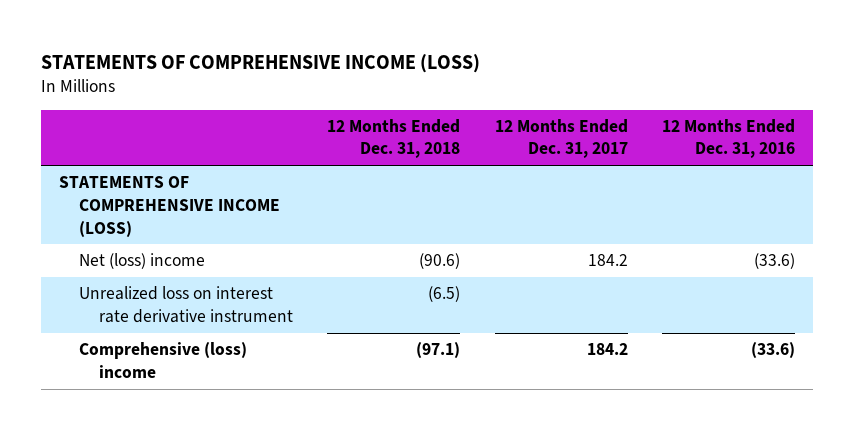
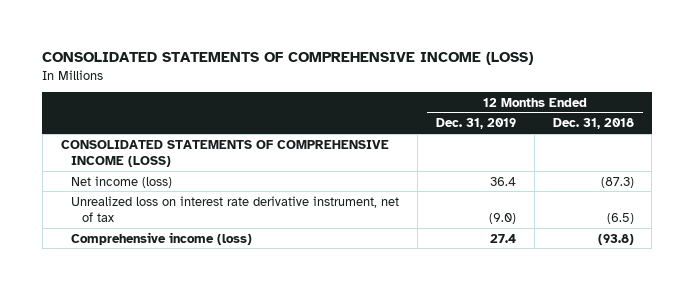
[41,53,481,73] STATEMENTS OF COMPREHENSIVE INCOME (LOSS) -> [42,52,534,66] CONSOLIDATED STATEMENTS OF COMPREHENSIVE INCOME (LOSS)
[494,118,628,159] 12 Months Ended Dec. 31, 2017 -> none
[662,118,796,159] 12 Months Ended Dec. 31, 2016 -> none
none -> [435,118,516,130] Dec. 31, 2019
[58,176,280,237] STATEMENTS OF COMPREHENSIVE INCOME (LOSS) -> [60,139,389,168] CONSOLIDATED STATEMENTS OF COMPREHENSIVE INCOME (LOSS)
[78,253,205,270] Net (loss) income -> [71,175,173,188] Net income (loss)
[419,253,461,270] (90.6) -> [600,176,634,188] (87.3)
[78,286,293,323] Unrealized loss on interest rate derivative instrument -> [71,195,400,223] Unrealized loss on interest rate derivative instrument, net of tax
[78,342,247,378] Comprehensive (loss) income -> [71,231,253,245] Comprehensive income (loss)
[416,342,461,359] (97.1) -> [597,233,634,245] (93.8)

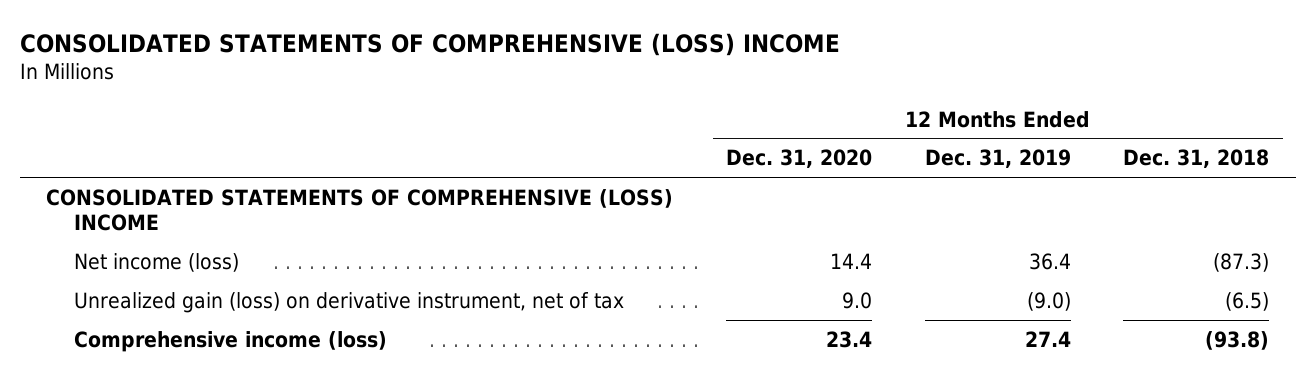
[42,52,534,66] CONSOLIDATED STATEMENTS OF COMPREHENSIVE INCOME (LOSS) -> [19,32,840,56] CONSOLIDATED STATEMENTS OF COMPREHENSIVE (LOSS) INCOME
none -> [725,149,872,169] Dec. 31, 2020
[60,139,389,168] CONSOLIDATED STATEMENTS OF COMPREHENSIVE INCOME (LOSS) -> [46,188,674,232] CONSOLIDATED STATEMENTS OF COMPREHENSIVE (LOSS) INCOME
[71,195,400,223] Unrealized loss on interest rate derivative instrument, net of tax -> [73,291,624,313] Unrealized gain (loss) on derivative instrument, net of tax

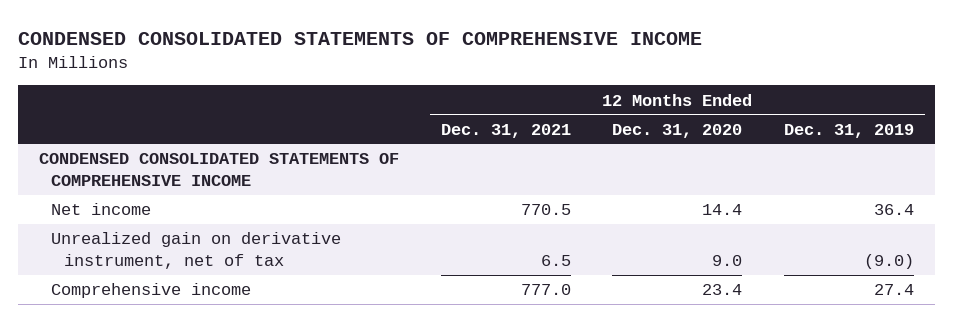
[19,32,840,56] CONSOLIDATED STATEMENTS OF COMPREHENSIVE (LOSS) INCOME -> [18,31,703,45] CONDENSED CONSOLIDATED STATEMENTS OF COMPREHENSIVE INCOME
[1123,149,1270,169] Dec. 31, 2018 -> none
none -> [440,123,571,138] Dec. 31, 2021
[46,188,674,232] CONSOLIDATED STATEMENTS OF COMPREHENSIVE (LOSS) INCOME -> [38,153,399,187] CONDENSED CONSOLIDATED STATEMENTS OF COMPREHENSIVE INCOME
[73,252,239,272] Net income (loss) -> [51,203,152,216] Net income
[73,291,624,313] Unrealized gain (loss) on derivative instrument, net of tax -> [51,232,342,270] Unrealized gain on derivative instrument, net of tax
[73,330,387,352] Comprehensive income (loss) -> [51,283,252,299] Comprehensive income

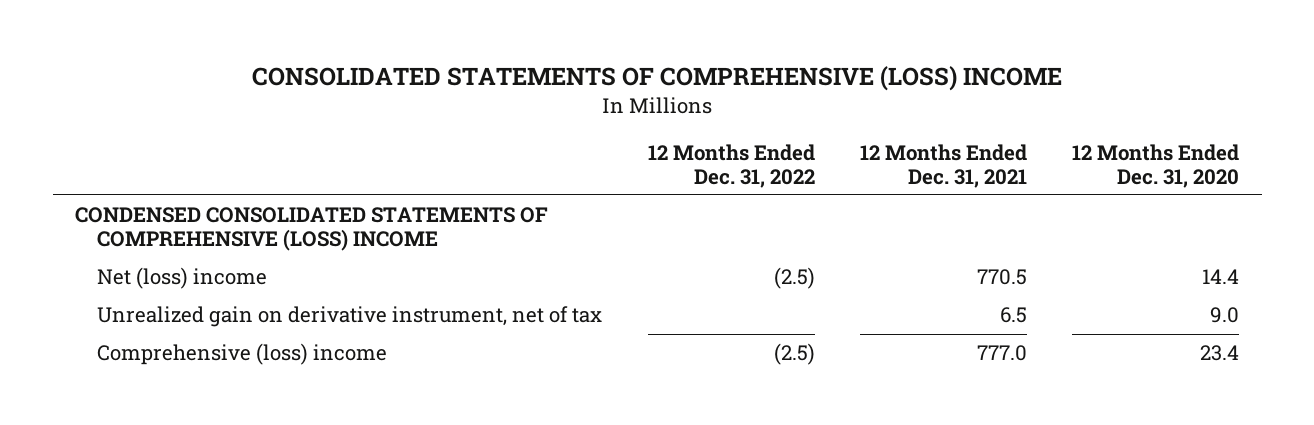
[18,31,703,45] CONDENSED CONSOLIDATED STATEMENTS OF COMPREHENSIVE INCOME -> [252,65,1063,91] CONSOLIDATED STATEMENTS OF COMPREHENSIVE (LOSS) INCOME
[784,123,915,138] Dec. 31, 2019 -> none
none -> [647,143,815,188] 12 Months Ended Dec. 31, 2022
[38,153,399,187] CONDENSED CONSOLIDATED STATEMENTS OF COMPREHENSIVE INCOME -> [75,207,549,252] CONDENSED CONSOLIDATED STATEMENTS OF COMPREHENSIVE (LOSS) INCOME
[51,203,152,216] Net income -> [97,267,268,290] Net (loss) income
[51,283,252,299] Comprehensive income -> [97,343,388,366] Comprehensive (loss) income

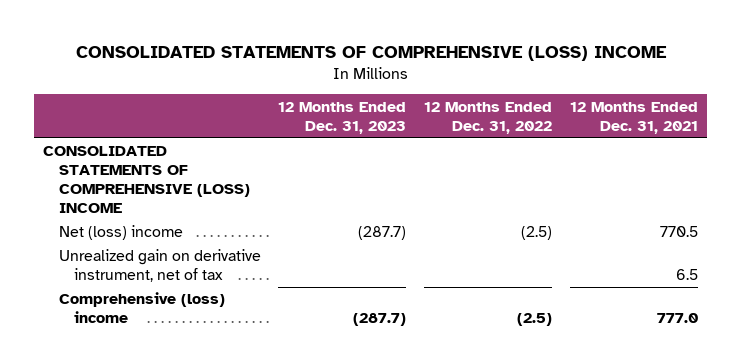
[1072,143,1240,188] 12 Months Ended Dec. 31, 2020 -> none
none -> [278,101,407,134] 12 Months Ended Dec. 31, 2023
[75,207,549,252] CONDENSED CONSOLIDATED STATEMENTS OF COMPREHENSIVE (LOSS) INCOME -> [43,146,250,214] CONSOLIDATED STATEMENTS OF COMPREHENSIVE (LOSS) INCOME

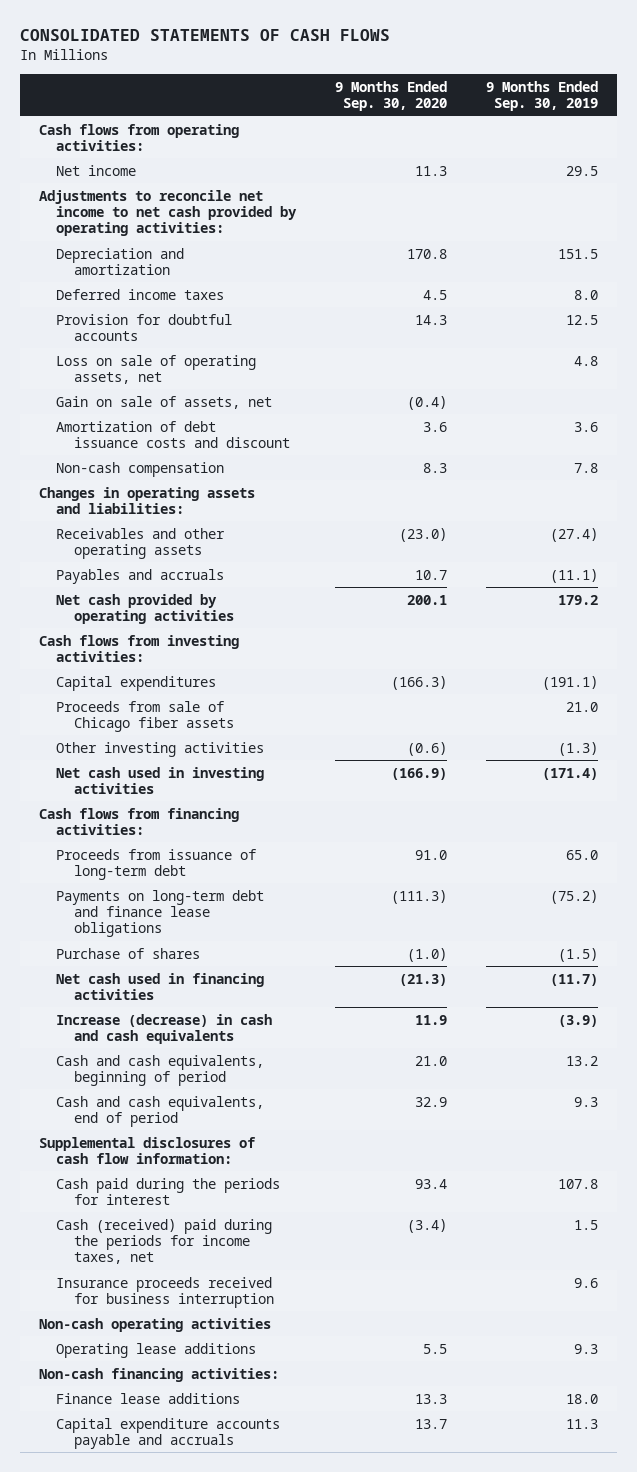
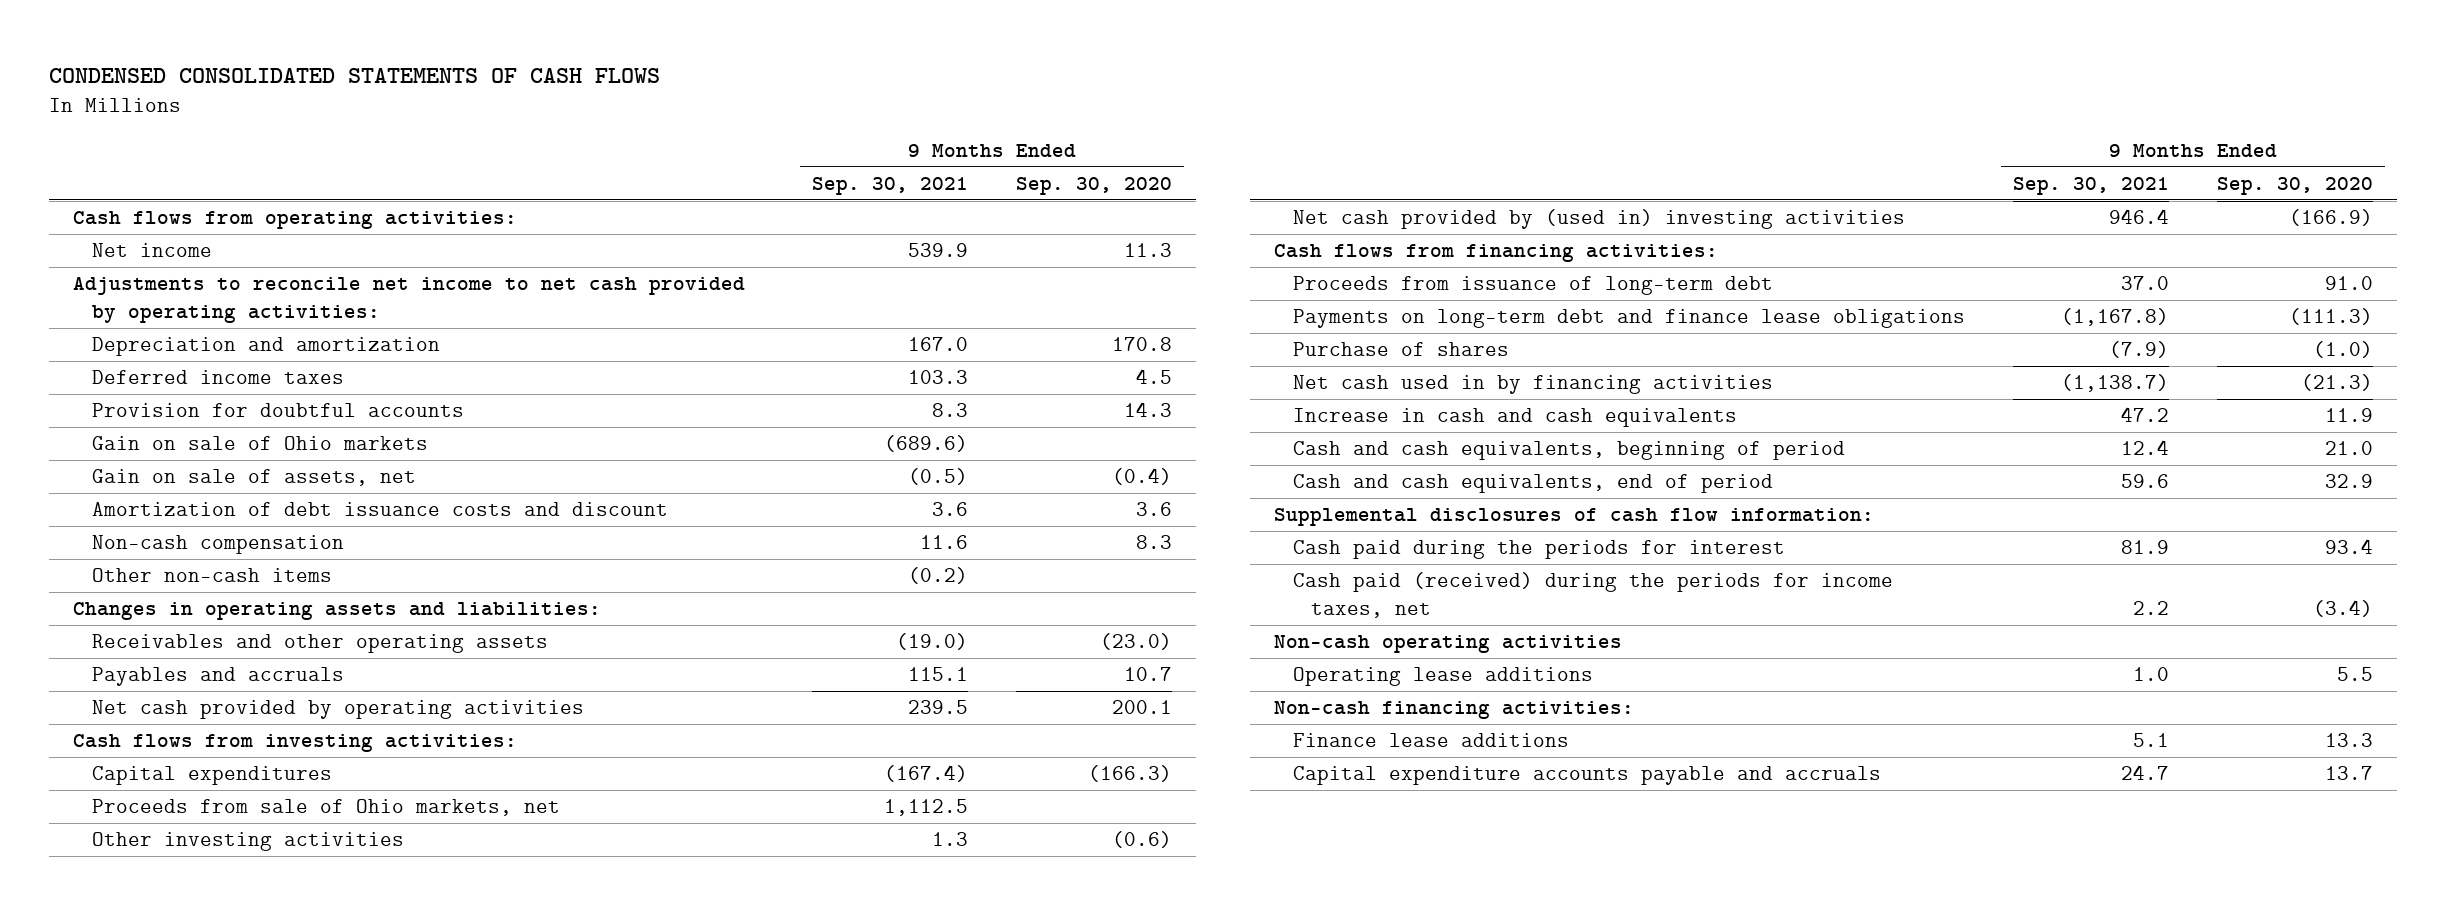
[19,29,390,42] CONSOLIDATED STATEMENTS OF CASH FLOWS -> [49,67,661,83] CONDENSED CONSOLIDATED STATEMENTS OF CASH FLOWS
[485,80,598,111] 9 Months Ended Sep. 30, 2019 -> none
none -> [811,176,968,195] Sep. 30, 2021
[56,354,257,384] Loss on sale of operating assets, net -> none
none -> [91,436,428,451] Gain on sale of Ohio markets
none -> [91,568,332,583] Other non-cash items
[56,700,234,732] Proceeds from sale of Chicago fiber assets -> none
none -> [91,799,560,817] Proceeds from sale of Ohio markets, net
[56,766,265,794] Net cash used in investing activities -> [1292,209,1905,230] Net cash provided by (used in) investing activities
[56,972,265,1000] Net cash used in financing activities -> [1292,375,1773,395] Net cash used in by financing activities
[56,1013,273,1044] Increase (decrease) in cash and cash equivalents -> [1292,408,1737,428] Increase in cash and cash equivalents
[56,1276,274,1308] Insurance proceeds received for business interruption -> none
[56,1218,273,1264] Cash (received) paid during the periods for income taxes, net -> [1292,572,1893,618] Cash paid (received) during the periods for income taxes, net

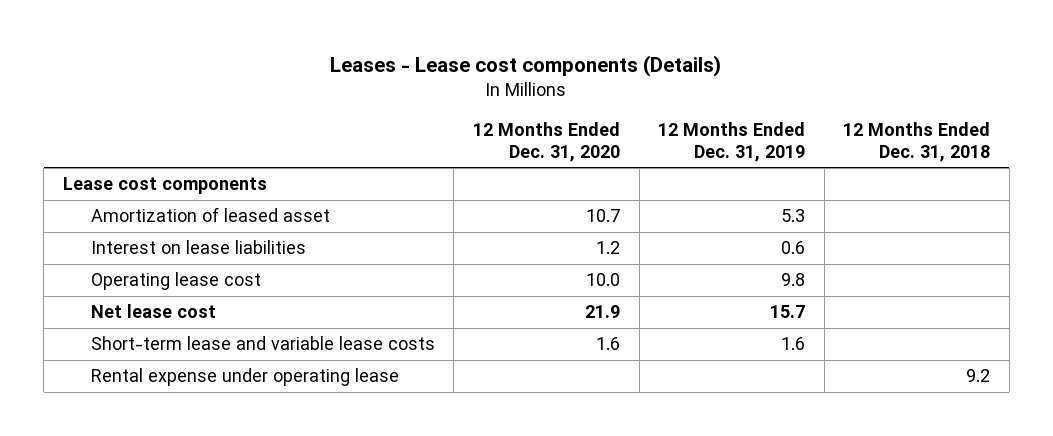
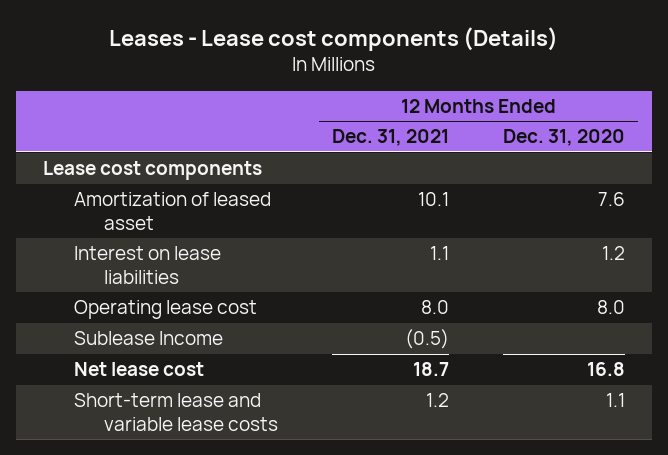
[658,122,806,162] 12 Months Ended Dec. 31, 2019 -> none
[843,122,991,162] 12 Months Ended Dec. 31, 2018 -> none
none -> [332,129,450,147] Dec. 31, 2021
[586,209,621,223] 10.7 -> [597,192,625,207] 7.6
[90,368,399,387] Rental expense under operating lease -> none
[586,273,621,287] 10.0 -> [596,300,625,315] 8.0
none -> [73,331,223,346] Sublease Income
[585,305,621,319] 21.9 -> [586,362,625,377] 16.8
[596,337,621,351] 1.6 -> [605,393,625,408] 1.1

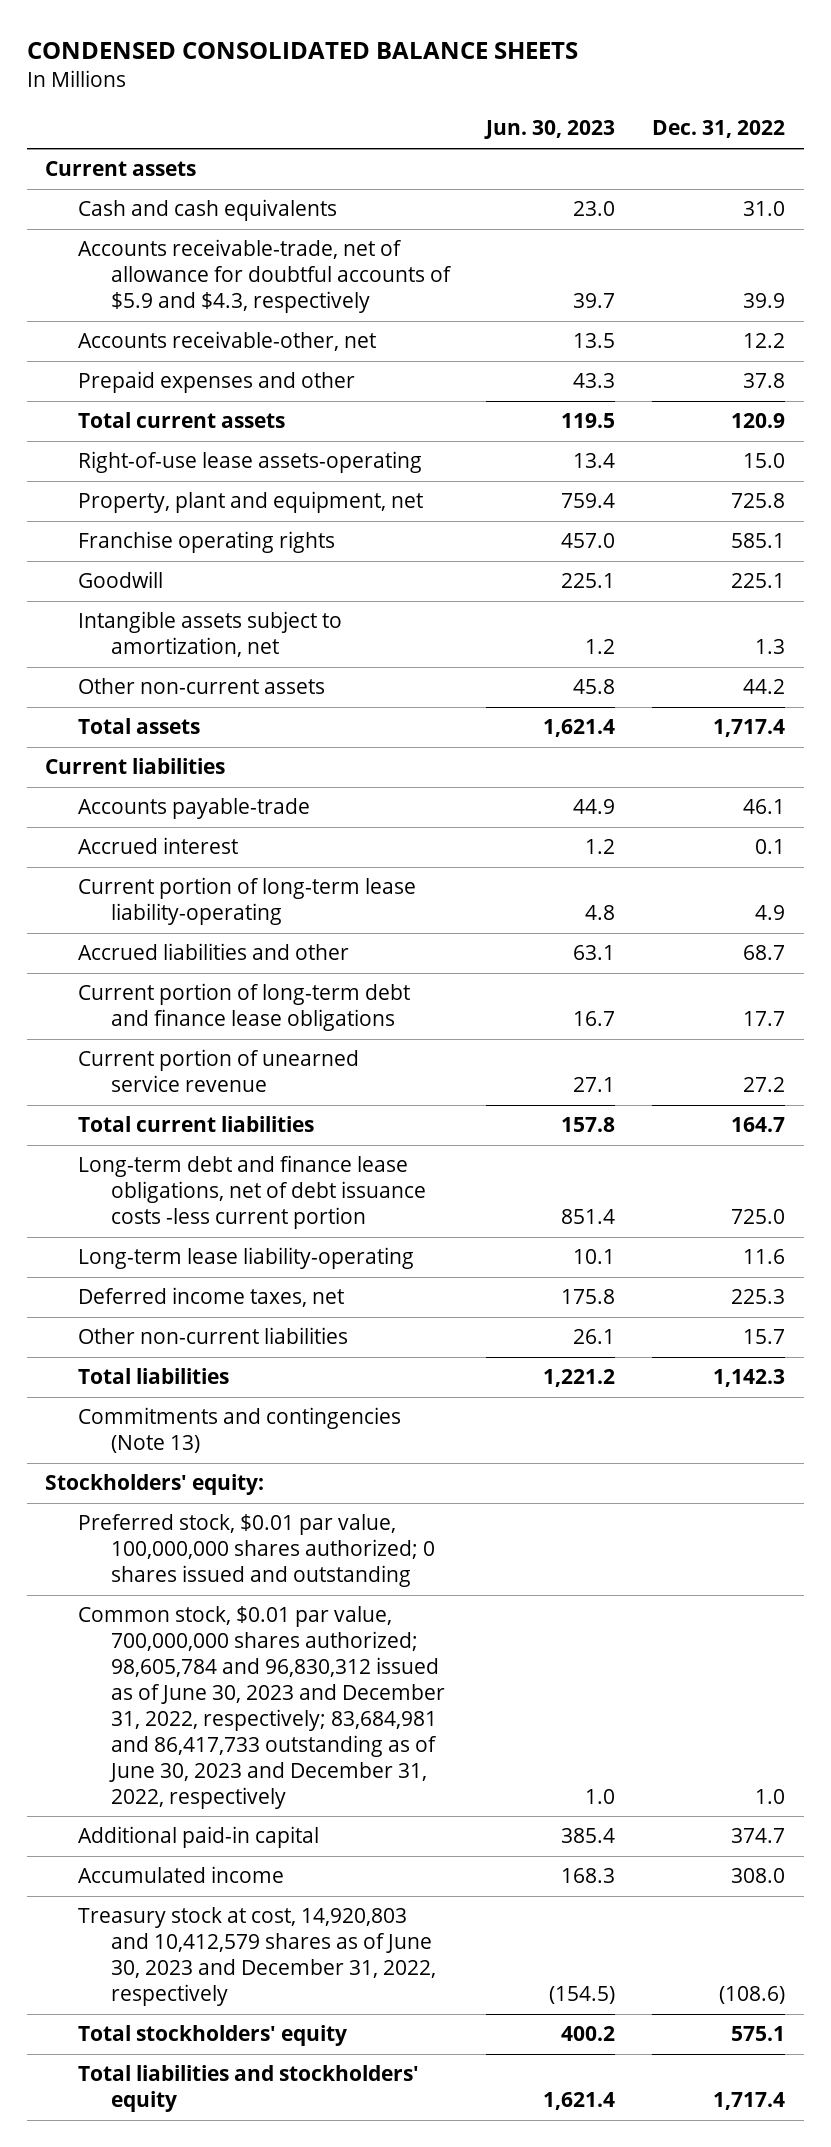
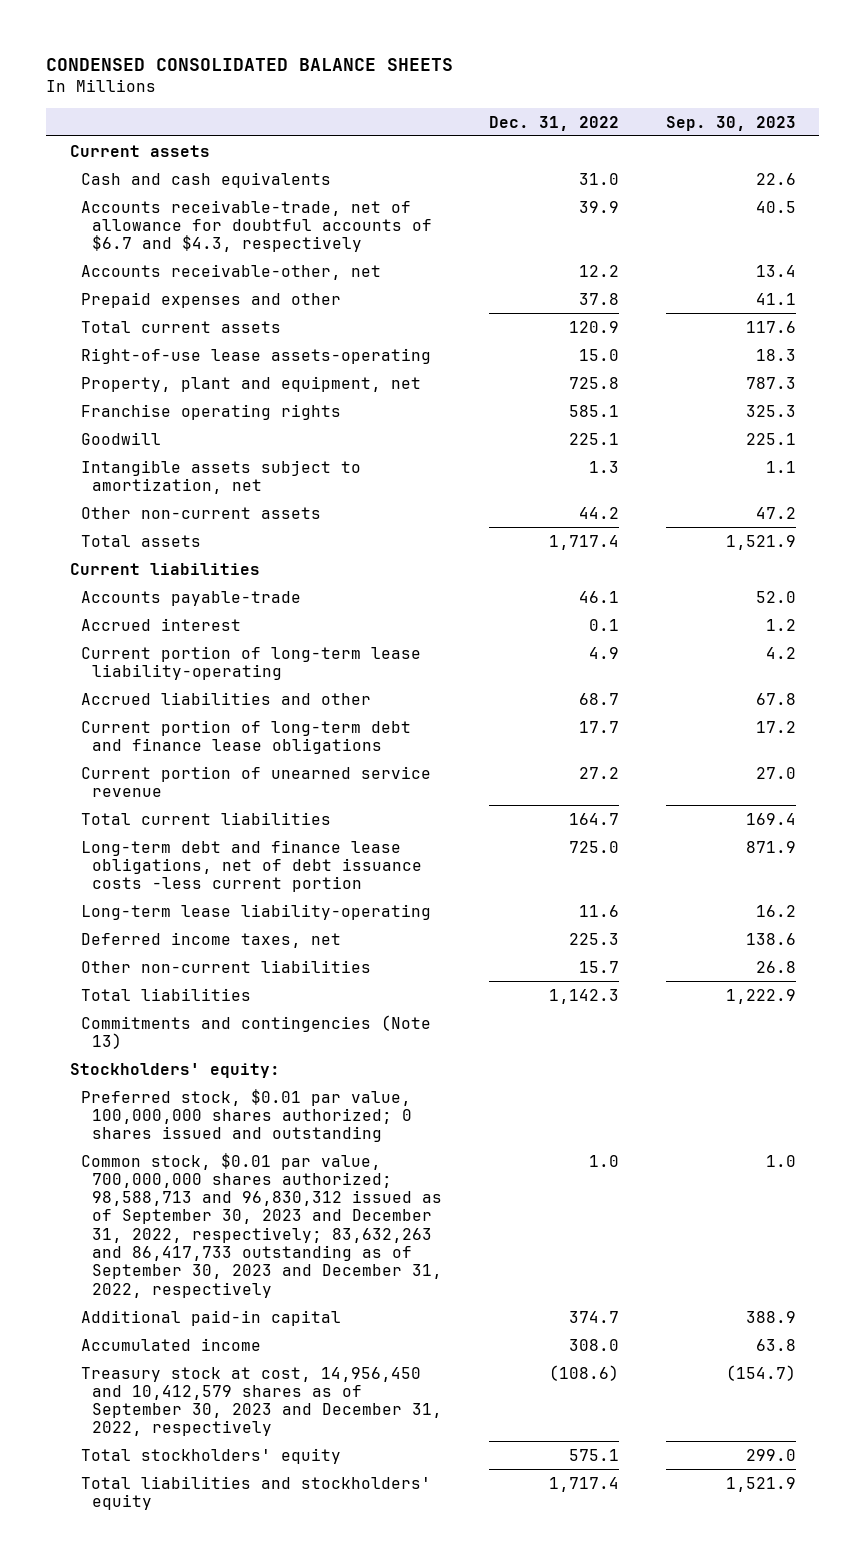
[484,120,616,140] Jun. 30, 2023 -> none
none -> [665,115,796,131] Sep. 30, 2023
[77,239,452,314] Accounts receivable-trade, net of allowance for doubtful accounts of $5.9 and $4.3, respectively -> [81,199,433,253] Accounts receivable-trade, net of allowance for doubtful accounts of $6.7 and $4.3, respectively
[77,1606,445,1809] Common stock, $0.01 par value, 700,000,000 shares authorized; 98,605,784 and 96,830,312 issued as of June 30, 2023 and December 31, 2022, respectively; 83,684,981 and 86,417,733 outstanding as of June 30, 2023 and December 31, 2022, respectively -> [81,1152,443,1298] Common stock, $0.01 par value, 700,000,000 shares authorized; 98,588,713 and 96,830,312 issued as of September 30, 2023 and December 31, 2022, respectively; 83,632,263 and 86,417,733 outstanding as of September 30, 2023 and December 31, 2022, respectively
[77,1907,436,2007] Treasury stock at cost, 14,920,803 and 10,412,579 shares as of June 30, 2023 and December 31, 2022, respectively -> [81,1366,443,1437] Treasury stock at cost, 14,956,450 and 10,412,579 shares as of September 30, 2023 and December 31, 2022, respectively

